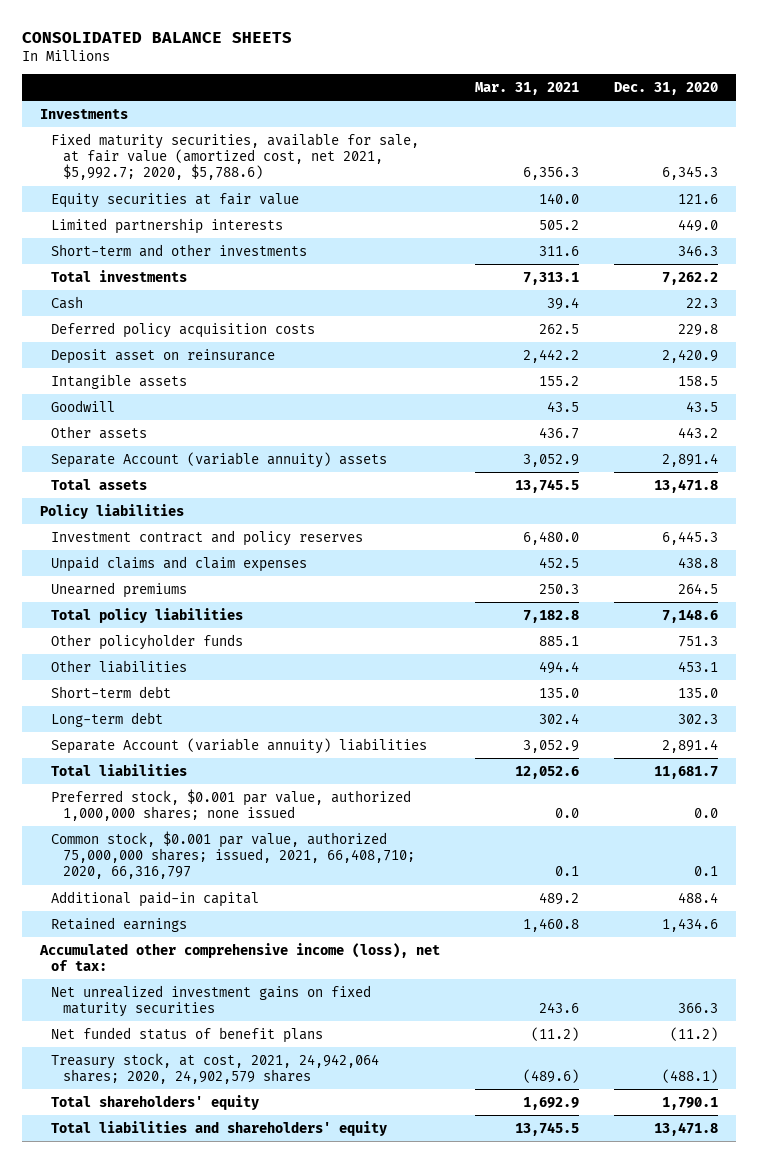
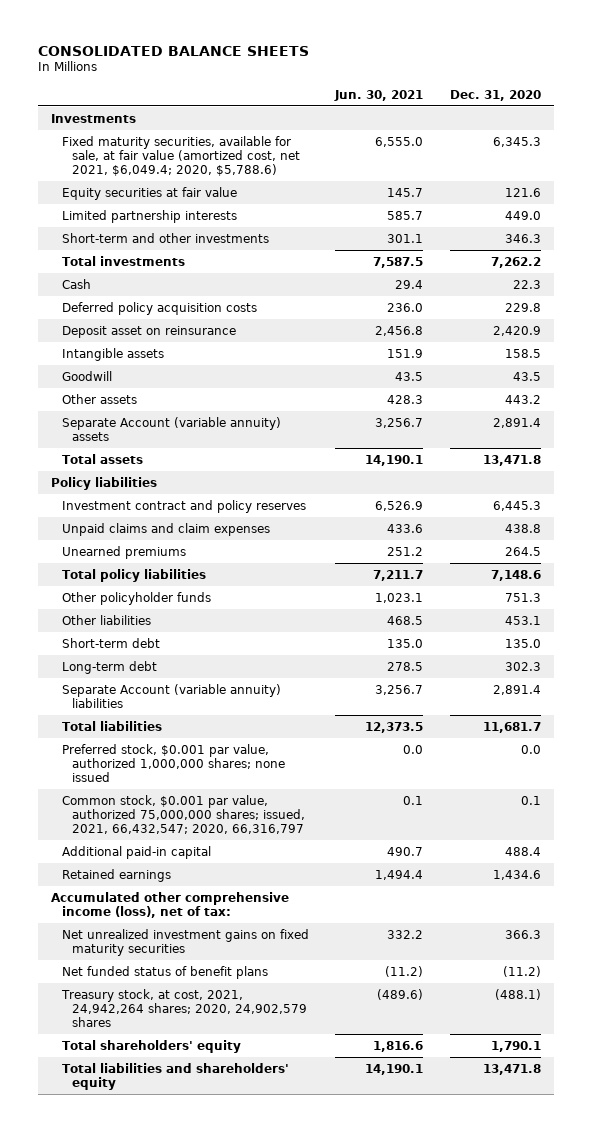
[474,82,579,96] Mar. 31, 2021 -> none
none -> [334,89,424,101] Jun. 30, 2021
[51,132,420,181] Fixed maturity securities, available for sale, at fair value (amortized cost, net 2021, $5,992.7; 2020, $5,788.6) -> [61,135,301,176] Fixed maturity securities, available for sale, at fair value (amortized cost, net 2021, $6,049.4; 2020, $5,788.6)
[51,830,415,880] Common stock, $0.001 par value, authorized 75,000,000 shares; issued, 2021, 66,408,710; 2020, 66,316,797 -> [61,794,306,834] Common stock, $0.001 par value, authorized 75,000,000 shares; issued, 2021, 66,432,547; 2020, 66,316,797
[51,1052,380,1085] Treasury stock, at cost, 2021, 24,942,064 shares; 2020, 24,902,579 shares -> [60,988,308,1027] Treasury stock, at cost, 2021, 24,942,264 shares; 2020, 24,902,579 shares

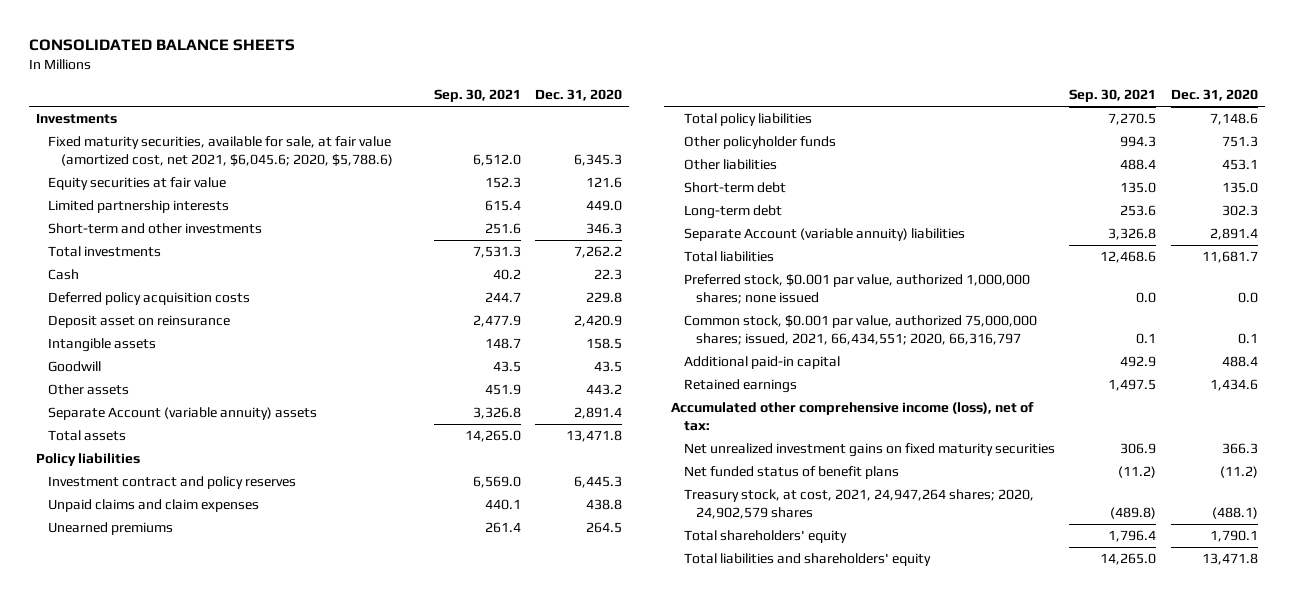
[334,89,424,101] Jun. 30, 2021 -> none
none -> [433,89,521,103] Sep. 30, 2021
[61,135,301,176] Fixed maturity securities, available for sale, at fair value (amortized cost, net 2021, $6,049.4; 2020, $5,788.6) -> [48,136,393,166] Fixed maturity securities, available for sale, at fair value (amortized cost, net 2021, $6,045.6; 2020, $5,788.6)
[61,794,306,834] Common stock, $0.001 par value, authorized 75,000,000 shares; issued, 2021, 66,432,547; 2020, 66,316,797 -> [683,315,1037,345] Common stock, $0.001 par value, authorized 75,000,000 shares; issued, 2021, 66,434,551; 2020, 66,316,797
[60,988,308,1027] Treasury stock, at cost, 2021, 24,942,264 shares; 2020, 24,902,579 shares -> [683,489,1034,519] Treasury stock, at cost, 2021, 24,947,264 shares; 2020, 24,902,579 shares

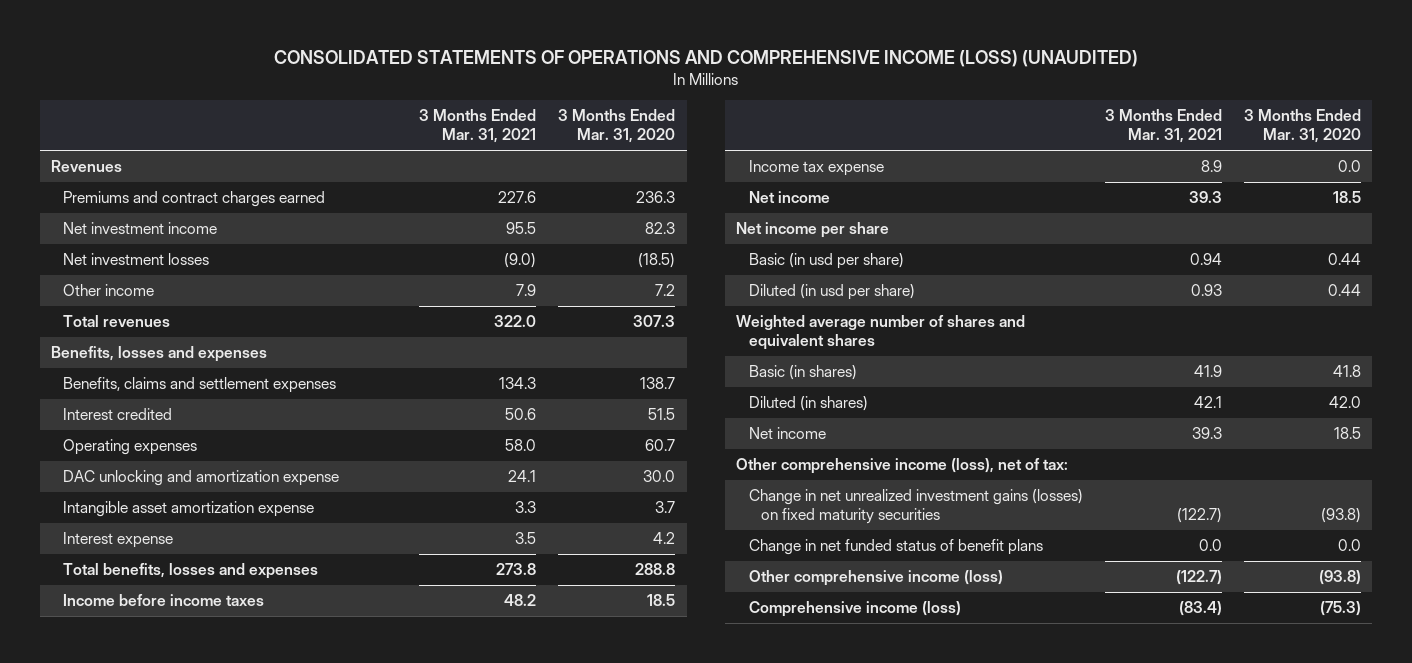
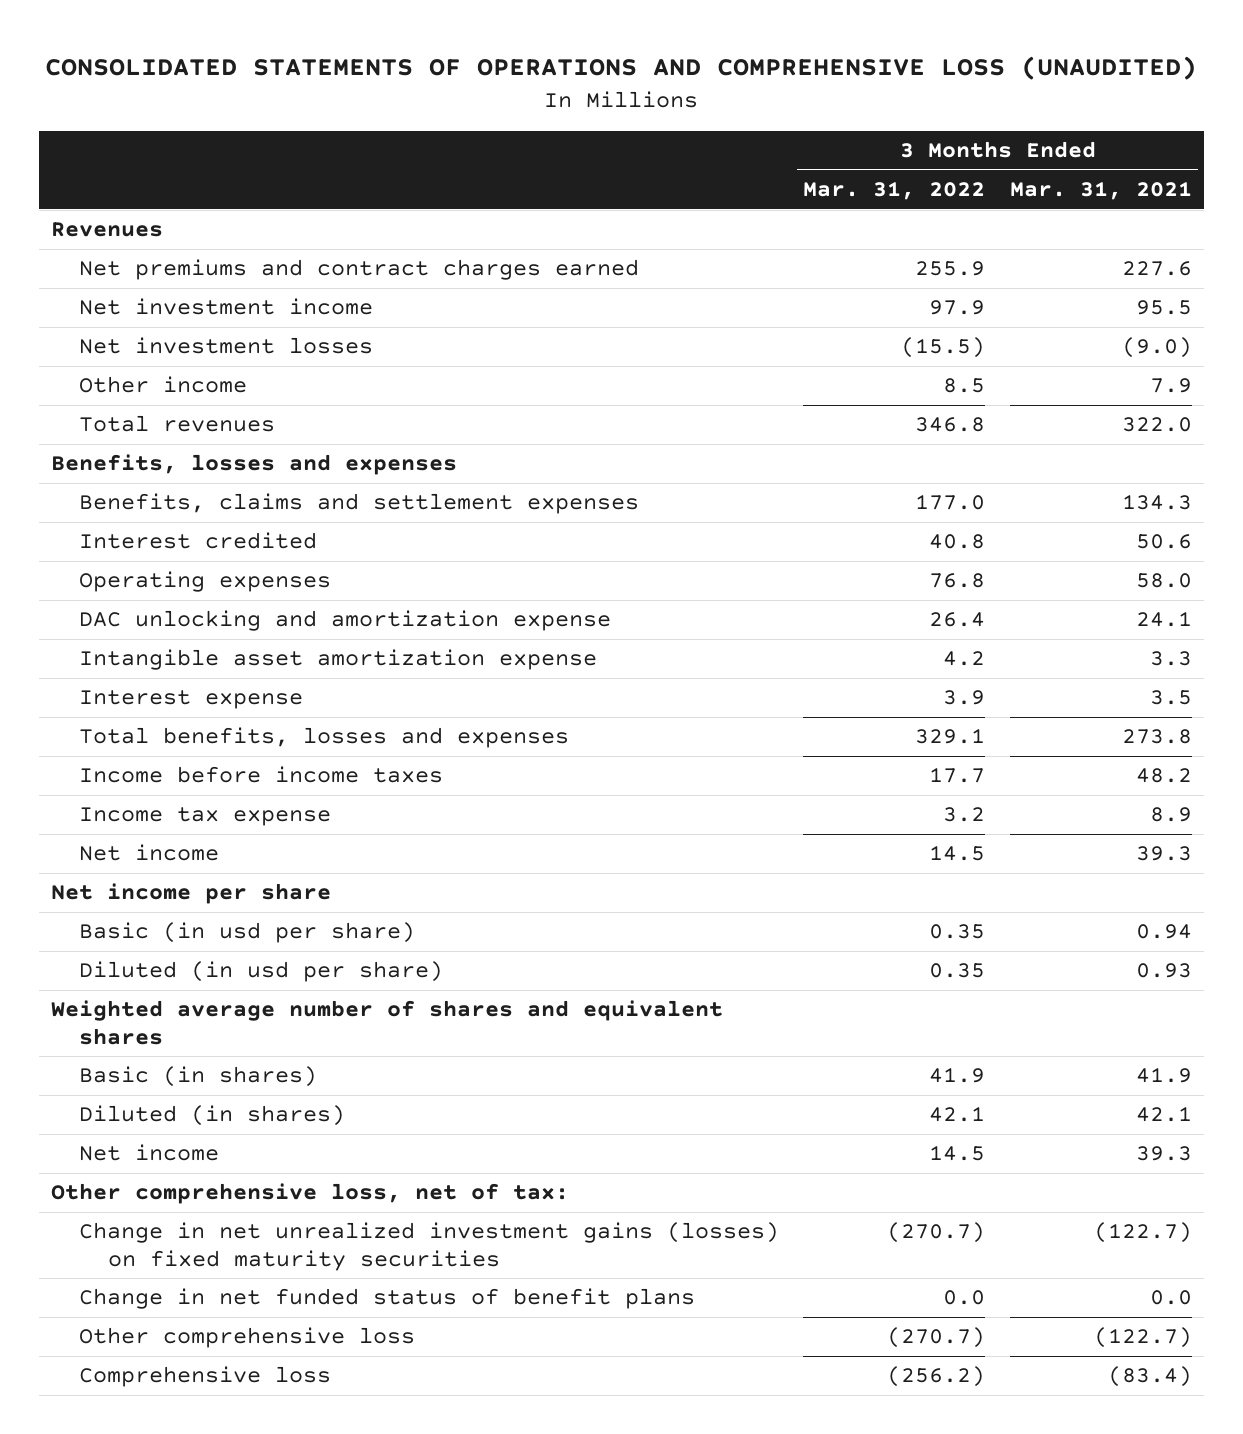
[273,49,1138,67] CONSOLIDATED STATEMENTS OF OPERATIONS AND COMPREHENSIVE INCOME (LOSS) (UNAUDITED) -> [45,56,1198,81] CONSOLIDATED STATEMENTS OF OPERATIONS AND COMPREHENSIVE LOSS (UNAUDITED)
[558,109,676,144] 3 Months Ended Mar. 31, 2020 -> none
none -> [803,181,986,201] Mar. 31, 2022
[63,191,326,208] Premiums and contract charges earned -> [79,259,640,281] Net premiums and contract charges earned
[736,458,1069,475] Other comprehensive income (loss), net of tax: -> [50,1183,569,1205] Other comprehensive loss, net of tax:
[748,570,1003,587] Other comprehensive income (loss) -> [79,1327,416,1349] Other comprehensive loss
[748,601,961,618] Comprehensive income (loss) -> [79,1366,332,1388] Comprehensive loss

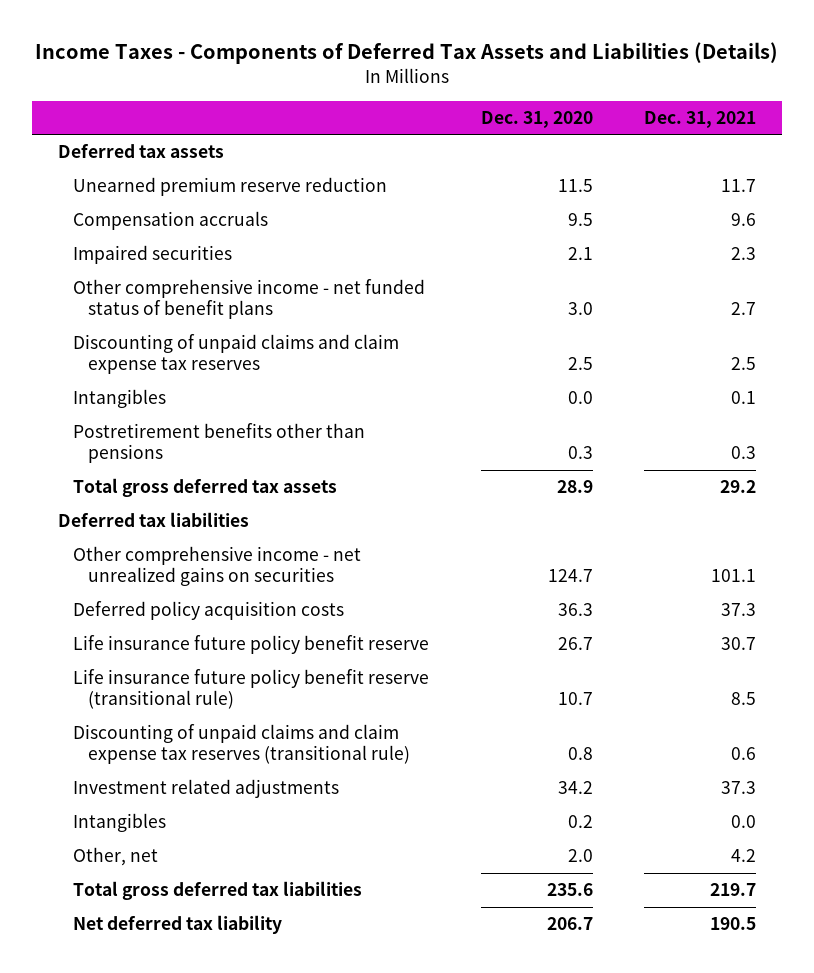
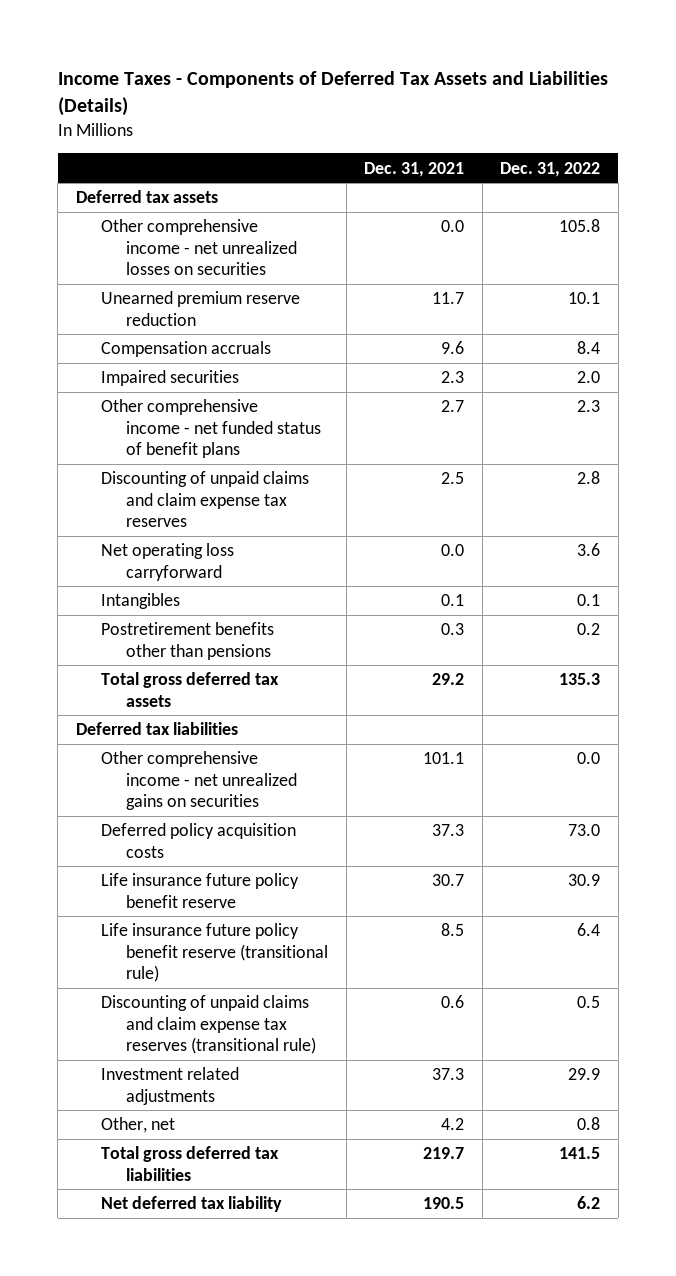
[480,110,593,128] Dec. 31, 2020 -> none
none -> [500,161,601,177] Dec. 31, 2022
none -> [100,219,298,275] Other comprehensive income - net unrealized losses on securities
none -> [100,543,234,581] Net operating loss carryforward
[73,813,167,833] Intangibles -> none

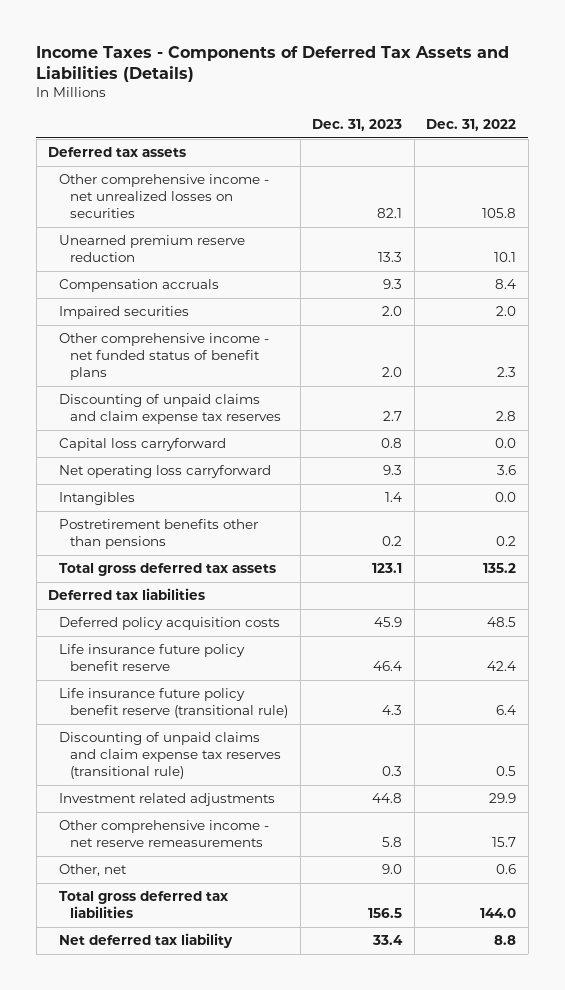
[364,161,465,177] Dec. 31, 2021 -> none
none -> [312,119,403,132] Dec. 31, 2023
none -> [59,438,227,452] Capital loss carryforward
[577,594,601,607] 0.1 -> [495,492,517,503] 0.0
[559,673,601,686] 135.3 -> [483,563,517,574] 135.2
[100,751,298,810] Other comprehensive income - net unrealized gains on securities -> none
[568,824,601,837] 73.0 -> [487,617,517,628] 48.5
[568,874,601,887] 30.9 -> [487,661,517,672] 42.4
none -> [59,820,270,848] Other comprehensive income - net reserve remeasurements
[577,1117,601,1131] 0.8 -> [496,864,517,875] 0.6
[559,1147,601,1160] 141.5 -> [480,908,517,919] 144.0
[577,1196,601,1210] 6.2 -> [494,935,517,946] 8.8

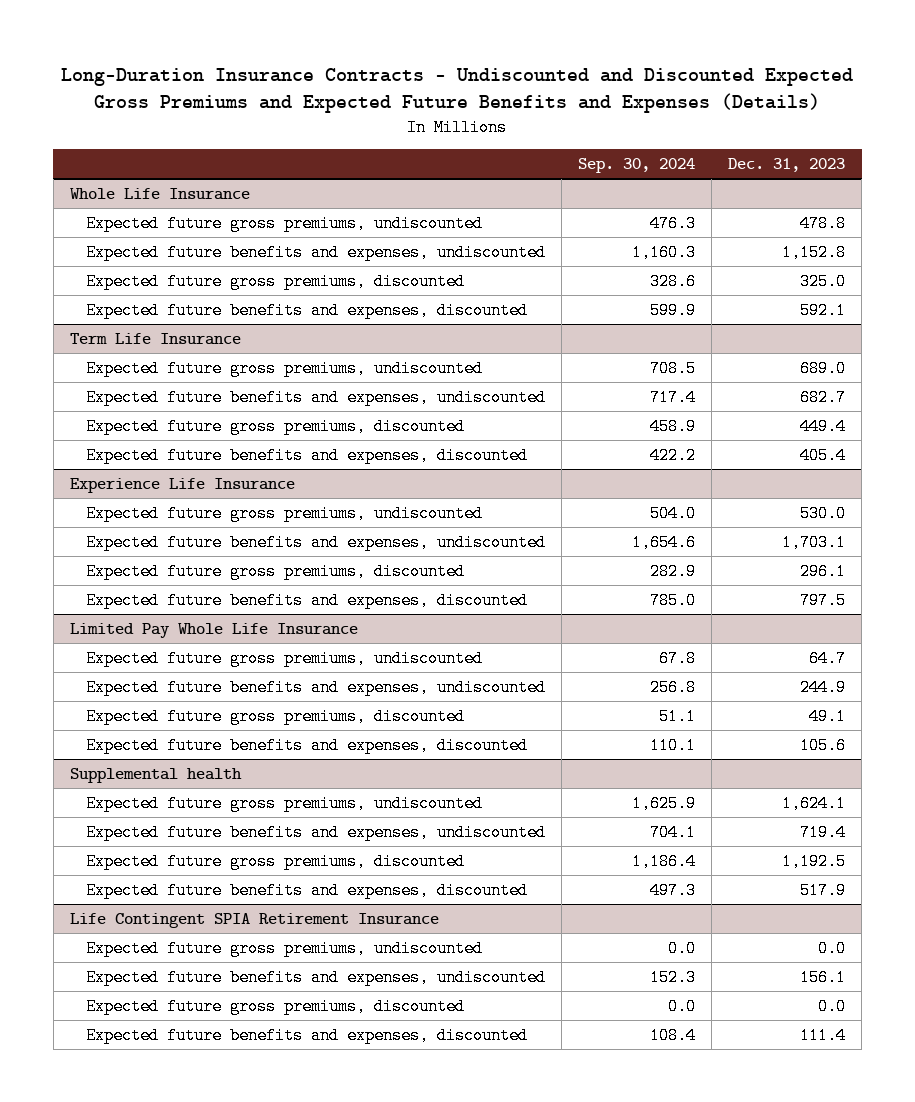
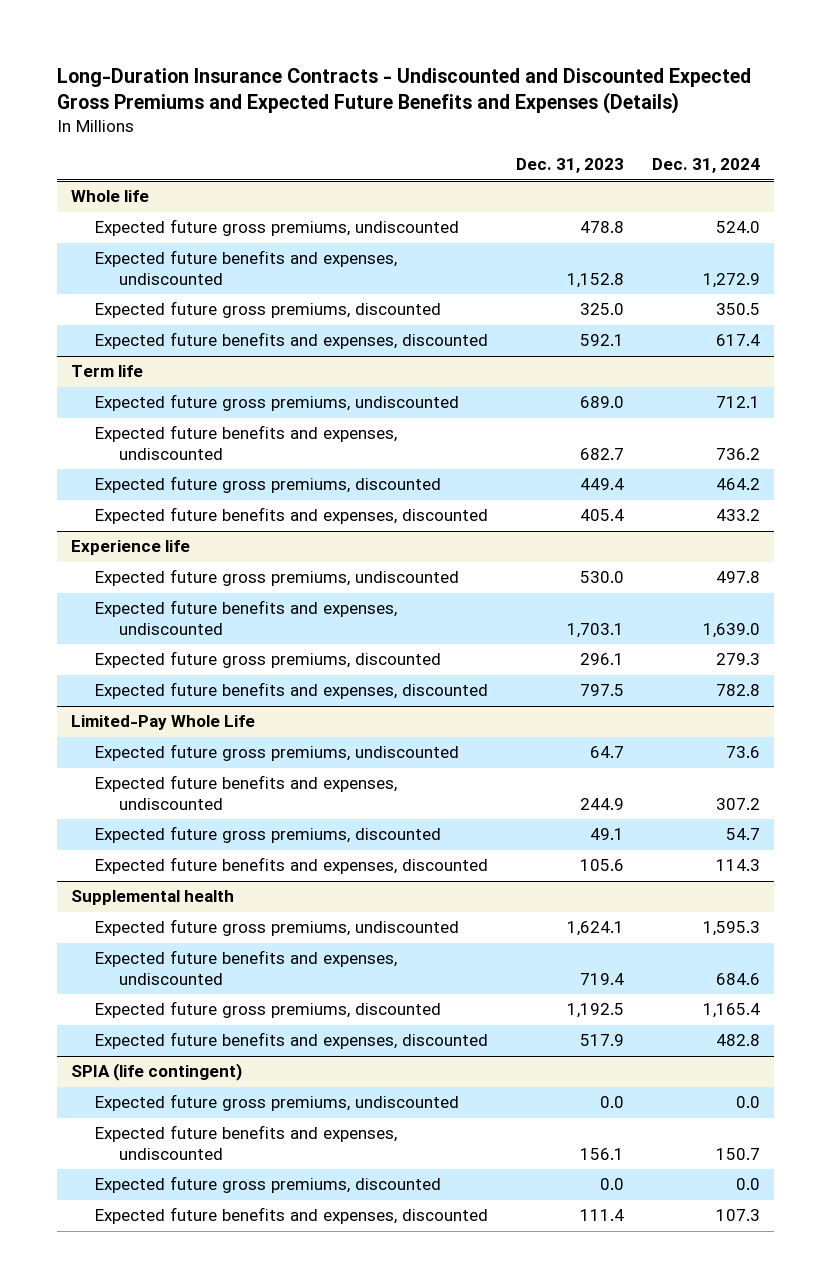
[577,158,695,174] Sep. 30, 2024 -> none
none -> [651,158,760,174] Dec. 31, 2024
[69,187,250,200] Whole Life Insurance -> [71,190,150,203] Whole life
[69,332,241,345] Term Life Insurance -> [71,365,144,378] Term life
[69,477,295,493] Experience Life Insurance -> [71,540,191,556] Experience life
[69,622,358,638] Limited Pay Whole Life Insurance -> [71,715,256,731] Limited-Pay Whole Life
[69,912,439,928] Life Contingent SPIA Retirement Insurance -> [71,1063,243,1082] SPIA (life contingent)

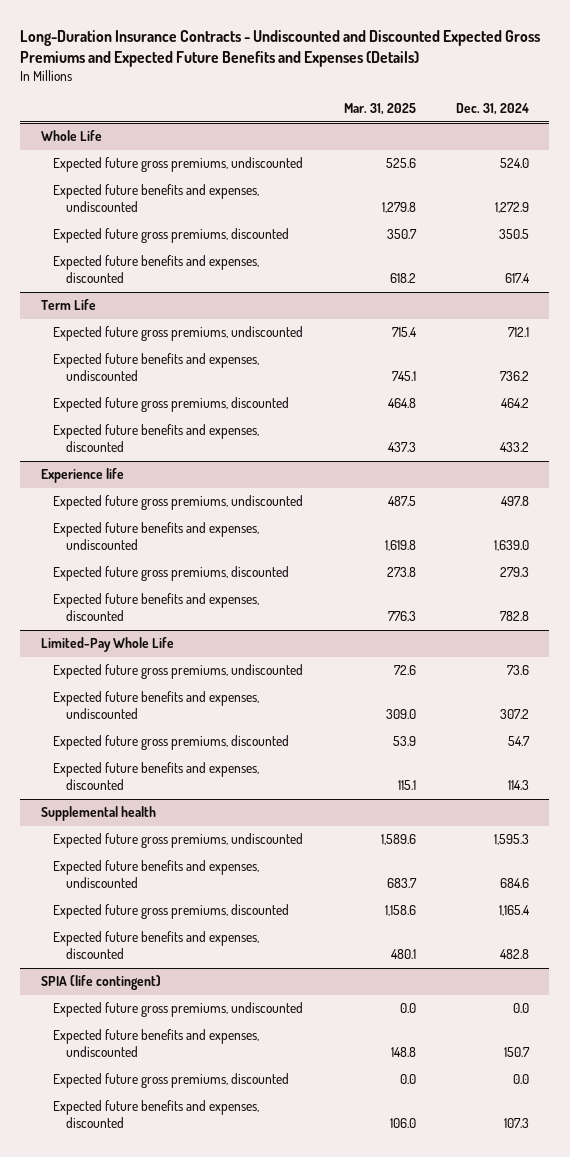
[516,158,625,174] Dec. 31, 2023 -> none
none -> [343,103,416,116] Mar. 31, 2025
[71,190,150,203] Whole life -> [40,130,102,142] Whole Life
[71,365,144,378] Term life -> [40,299,96,311] Term Life

